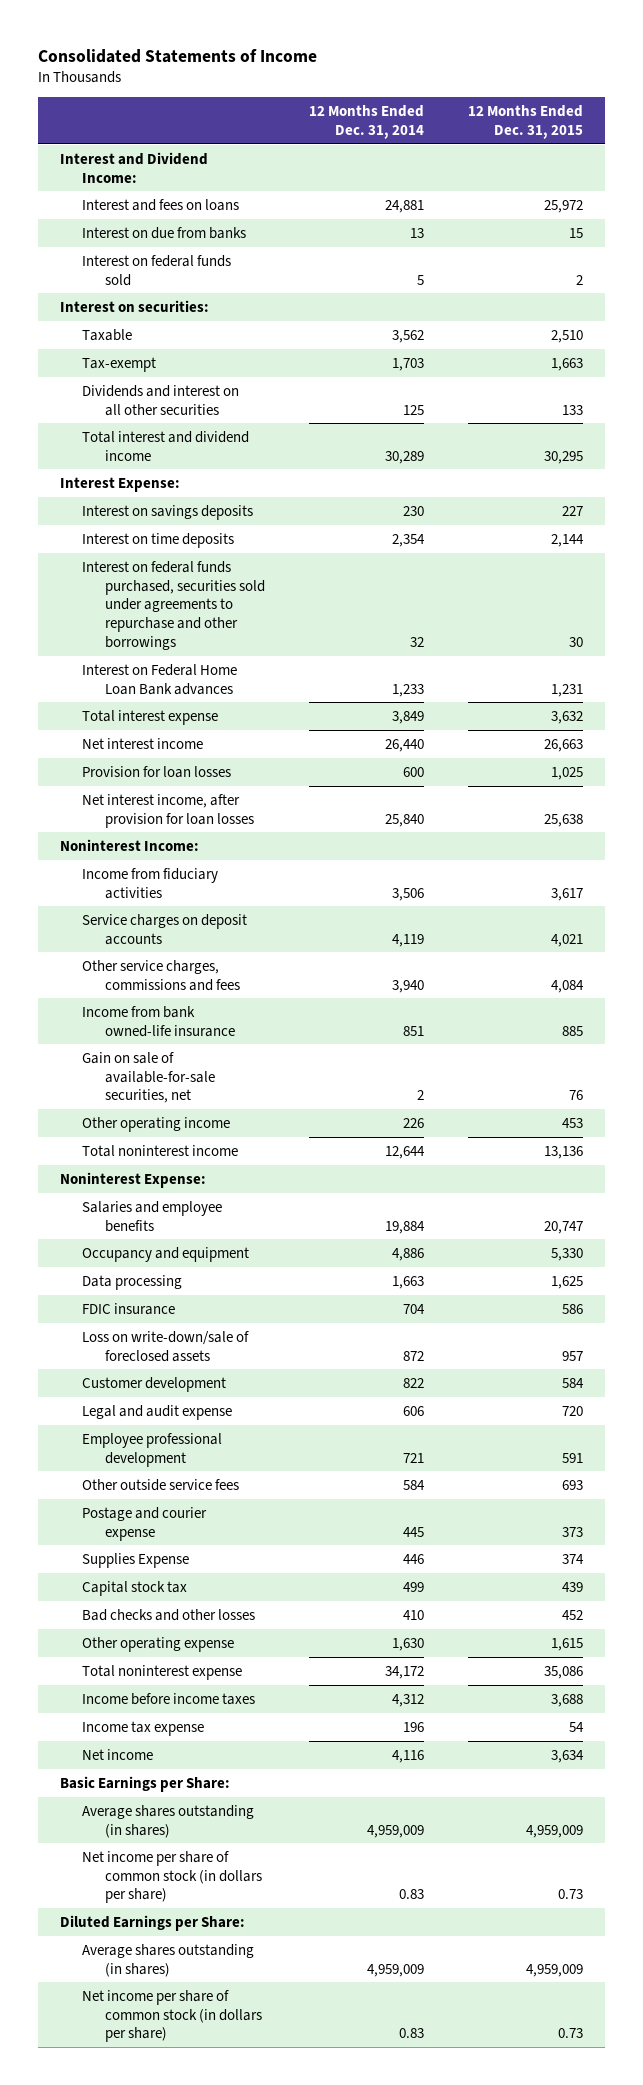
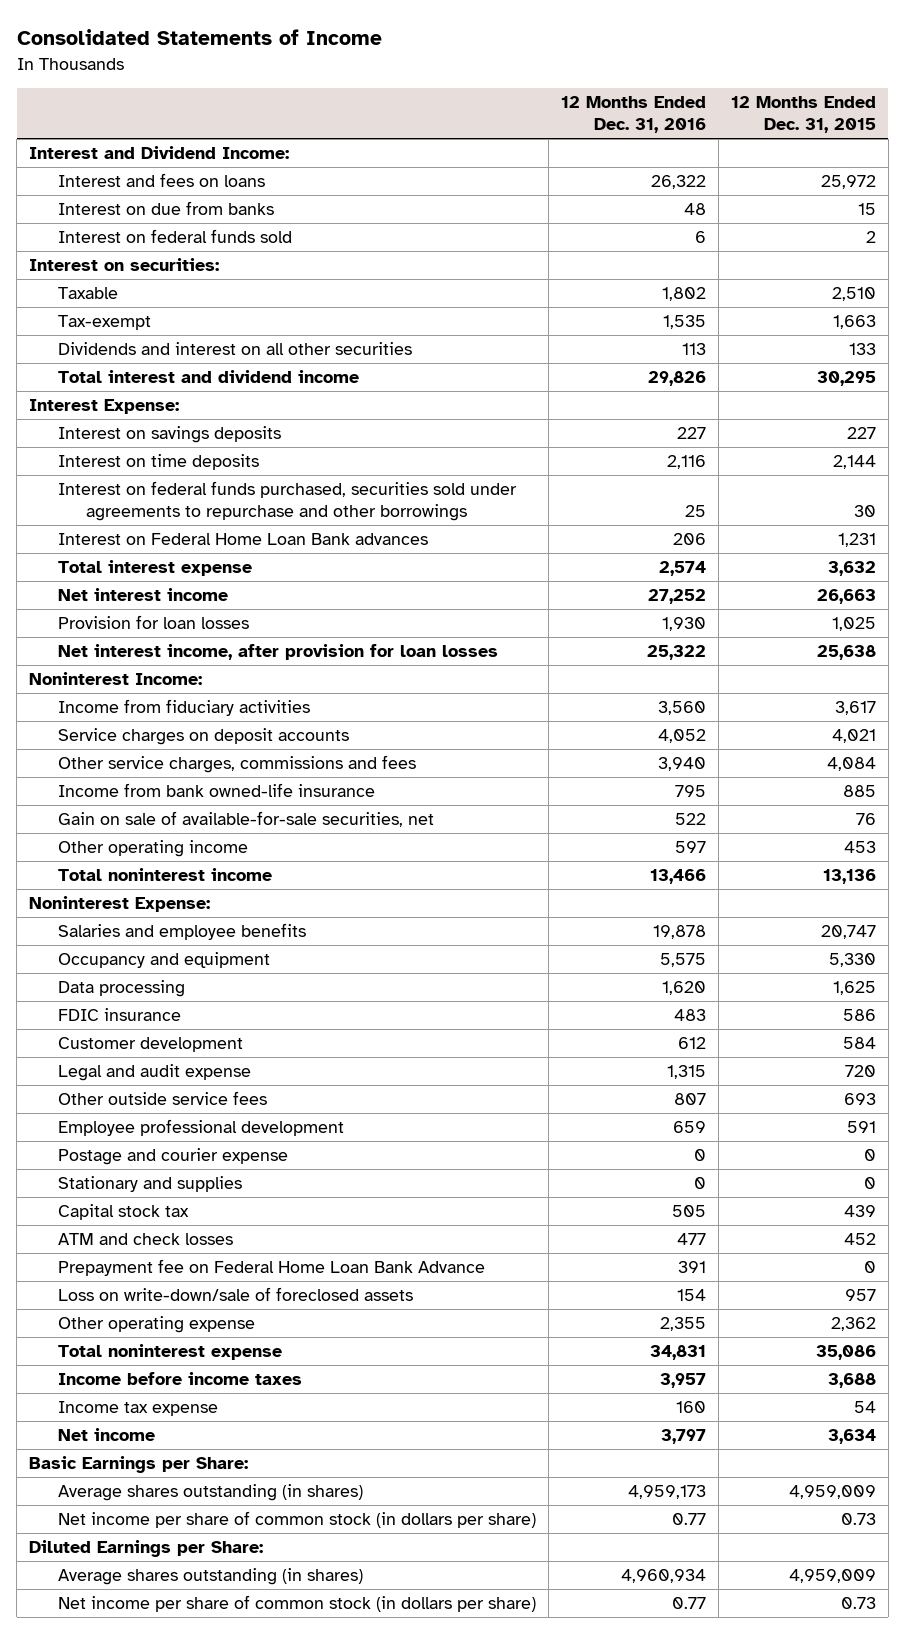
[308,104,424,139] 12 Months Ended Dec. 31, 2014 -> none
none -> [560,96,706,133] 12 Months Ended Dec. 31, 2016
[82,1432,223,1467] Employee professional development -> [57,1119,344,1137] Employee professional development
[561,1526,583,1537] 373 -> [863,1149,876,1162] 0
[82,1552,190,1568] Supplies Expense -> [57,1176,242,1193] Stationary and supplies
[561,1553,584,1564] 374 -> [863,1177,876,1190] 0
[82,1608,256,1621] Bad checks and other losses -> [57,1233,233,1246] ATM and check losses
none -> [57,1259,485,1277] Prepayment fee on Federal Home Loan Bank Advance
[82,1330,250,1362] Loss on write-down/sale of foreclosed assets -> [57,1287,413,1302] Loss on write-down/sale of foreclosed assets
[550,1637,583,1651] 1,615 -> [830,1317,876,1332] 2,362

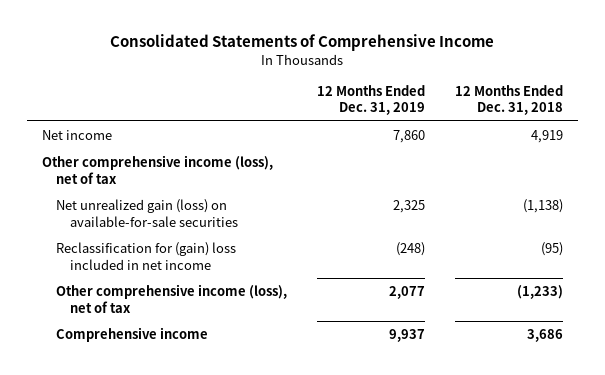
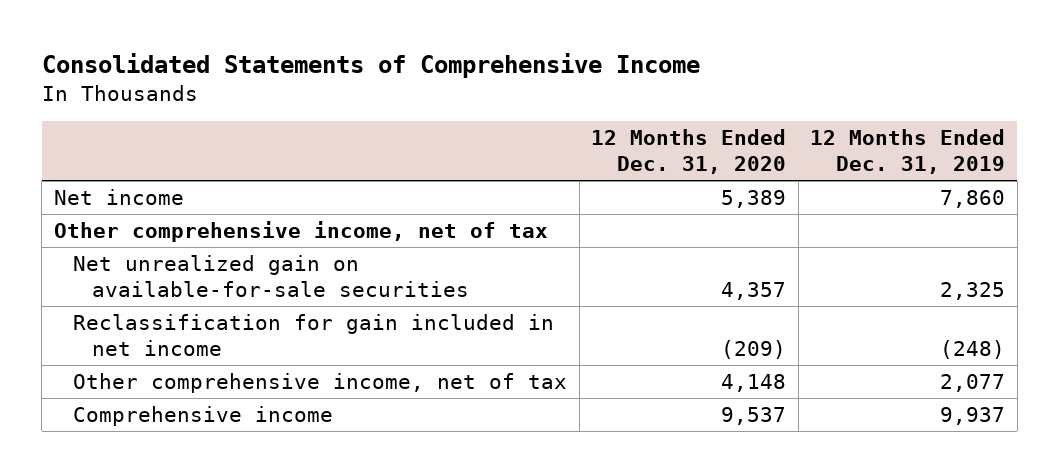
[454,84,563,116] 12 Months Ended Dec. 31, 2018 -> none
none -> [591,129,787,175] 12 Months Ended Dec. 31, 2020
[41,155,273,184] Other comprehensive income (loss), net of tax -> [53,220,548,242] Other comprehensive income, net of tax
[55,199,238,227] Net unrealized gain (loss) on available-for-sale securities -> [73,254,470,297] Net unrealized gain on available-for-sale securities
[55,242,236,270] Reclassification for (gain) loss included in net income -> [73,313,555,356] Reclassification for gain included in net income
[55,284,287,313] Other comprehensive income (loss), net of tax -> [73,372,568,393] Other comprehensive income, net of tax

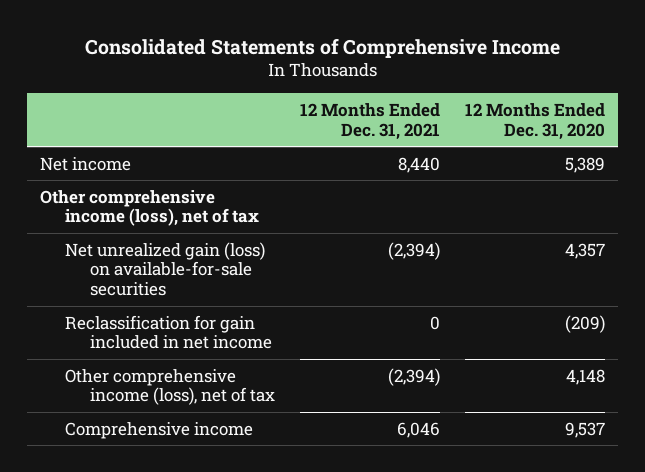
[810,129,1006,175] 12 Months Ended Dec. 31, 2019 -> none
none -> [300,102,441,140] 12 Months Ended Dec. 31, 2021
[53,220,548,242] Other comprehensive income, net of tax -> [39,189,260,227] Other comprehensive income (loss), net of tax
[73,254,470,297] Net unrealized gain on available-for-sale securities -> [65,241,266,297] Net unrealized gain (loss) on available-for-sale securities
[73,372,568,393] Other comprehensive income, net of tax -> [65,368,276,406] Other comprehensive income (loss), net of tax

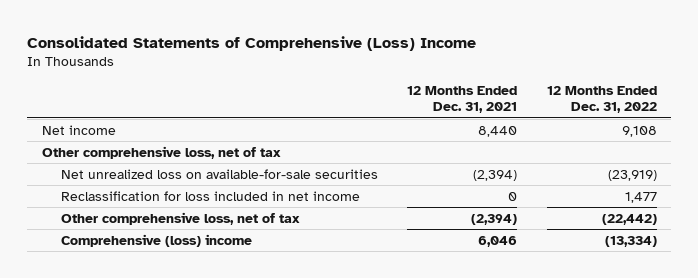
[84,37,560,58] Consolidated Statements of Comprehensive Income -> [27,35,477,51] Consolidated Statements of Comprehensive (Loss) Income
[465,102,606,140] 12 Months Ended Dec. 31, 2020 -> none
none -> [546,85,657,114] 12 Months Ended Dec. 31, 2022
[39,189,260,227] Other comprehensive income (loss), net of tax -> [41,145,281,159] Other comprehensive loss, net of tax
[65,241,266,297] Net unrealized gain (loss) on available-for-sale securities -> [60,168,378,179] Net unrealized loss on available-for-sale securities
[65,314,273,350] Reclassification for gain included in net income -> [60,190,360,201] Reclassification for loss included in net income
[65,368,276,406] Other comprehensive income (loss), net of tax -> [60,211,300,225] Other comprehensive loss, net of tax
[65,421,254,439] Comprehensive income -> [60,233,252,247] Comprehensive (loss) income

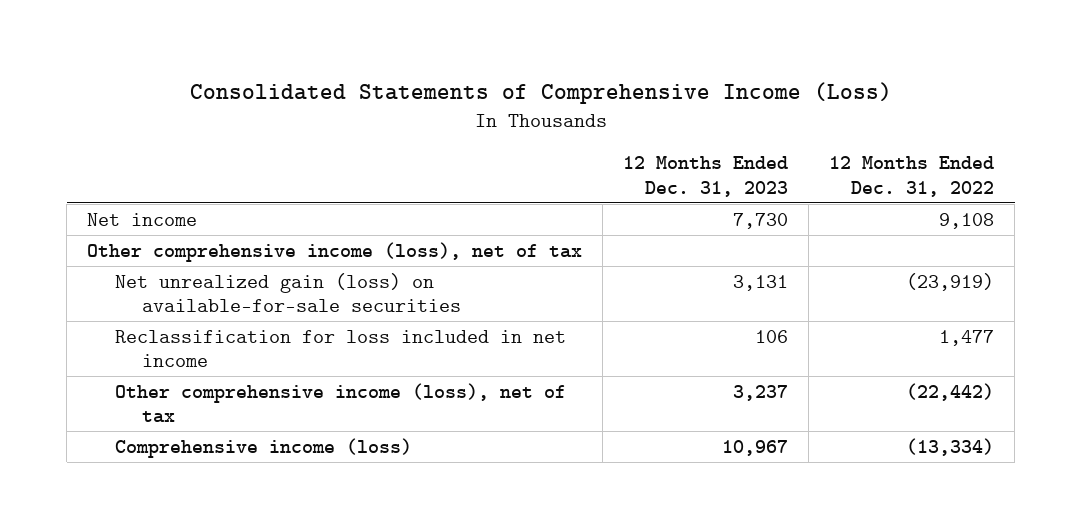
[27,35,477,51] Consolidated Statements of Comprehensive (Loss) Income -> [189,81,892,104] Consolidated Statements of Comprehensive Income (Loss)
[407,85,518,114] 12 Months Ended Dec. 31, 2021 -> none
none -> [623,155,789,197] 12 Months Ended Dec. 31, 2023
[41,145,281,159] Other comprehensive loss, net of tax -> [87,241,583,262] Other comprehensive income (loss), net of tax
[60,168,378,179] Net unrealized loss on available-for-sale securities -> [114,272,461,313] Net unrealized gain (loss) on available-for-sale securities
[60,211,300,225] Other comprehensive loss, net of tax -> [114,382,566,424] Other comprehensive income (loss), net of tax
[60,233,252,247] Comprehensive (loss) income -> [114,437,412,458] Comprehensive income (loss)

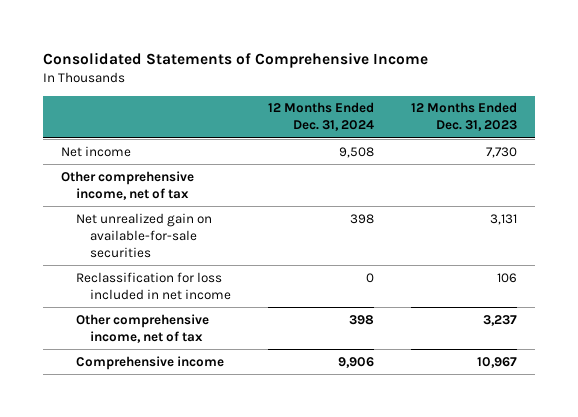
[189,81,892,104] Consolidated Statements of Comprehensive Income (Loss) -> [42,51,428,68] Consolidated Statements of Comprehensive Income
[829,155,995,197] 12 Months Ended Dec. 31, 2022 -> none
none -> [267,102,374,132] 12 Months Ended Dec. 31, 2024
[87,241,583,262] Other comprehensive income (loss), net of tax -> [61,170,195,200] Other comprehensive income, net of tax
[114,272,461,313] Net unrealized gain (loss) on available-for-sale securities -> [75,212,212,258] Net unrealized gain on available-for-sale securities
[114,382,566,424] Other comprehensive income (loss), net of tax -> [75,313,209,343] Other comprehensive income, net of tax
[114,437,412,458] Comprehensive income (loss) -> [75,355,224,370] Comprehensive income

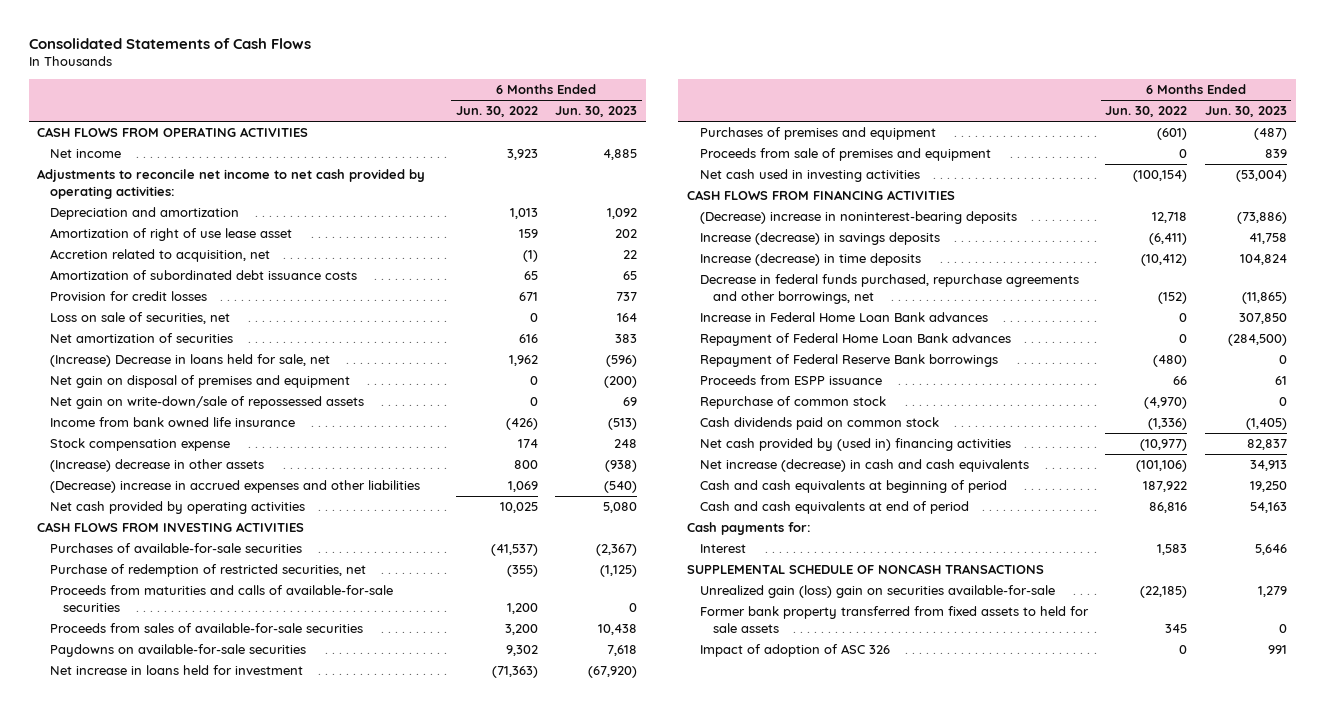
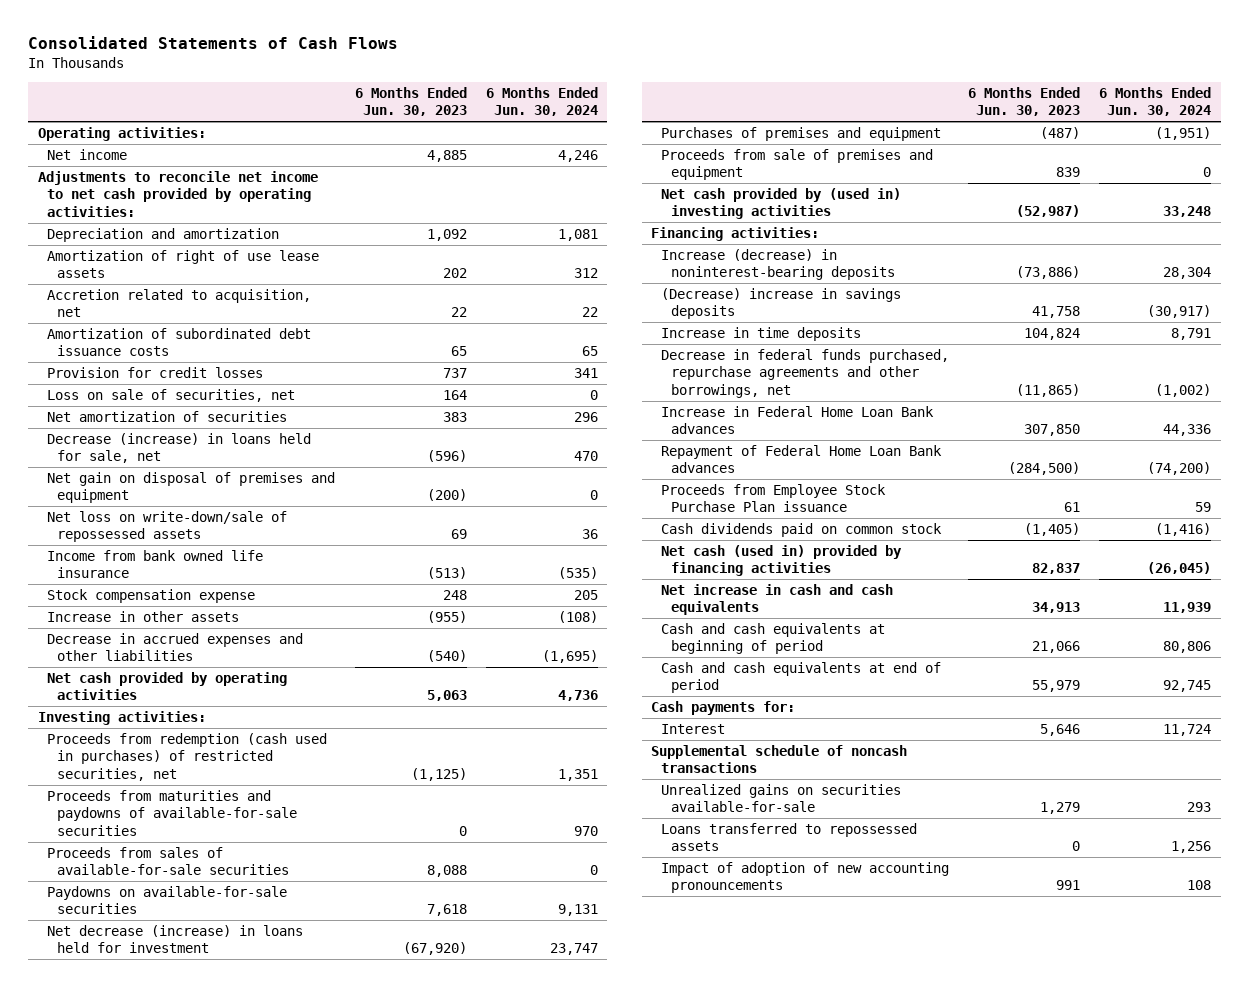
[455,106,538,118] Jun. 30, 2022 -> none
none -> [485,86,598,117] 6 Months Ended Jun. 30, 2024
[37,127,309,138] CASH FLOWS FROM OPERATING ACTIVITIES -> [37,127,206,142] Operating activities:
[50,228,293,242] Amortization of right of use lease asset -> [47,250,320,279] Amortization of right of use lease assets
[50,354,331,368] (Increase) Decrease in loans held for sale, net -> [47,433,312,464] Decrease (increase) in loans held for sale, net
[50,396,365,410] Net gain on write-down/sale of repossessed assets -> [47,511,288,543] Net loss on write-down/sale of repossessed assets
[50,543,303,554] Purchases of available-for-sale securities -> none
[50,459,265,473] (Increase) decrease in other assets -> [47,611,240,623] Increase in other assets
[605,460,638,473] (938) -> [426,611,467,624] (955)
[50,480,421,494] (Decrease) increase in accrued expenses and other liabilities -> [47,633,304,662] Decrease in accrued expenses and other liabilities
[603,502,638,514] 5,080 -> [426,690,467,702] 5,063
[37,522,305,533] CASH FLOWS FROM INVESTING ACTIVITIES -> [37,711,206,726] Investing activities:
[50,564,367,578] Purchase of redemption of restricted securities, net -> [47,733,328,781] Proceeds from redemption (cash used in purchases) of restricted securities, net
[50,585,394,612] Proceeds from maturities and calls of available-for-sale securities -> [47,790,298,836] Proceeds from maturities and paydowns of available-for-sale securities
[598,624,638,636] 10,438 -> [426,865,467,878] 8,088
[50,665,304,676] Net increase in loans held for investment -> [47,925,304,954] Net decrease (increase) in loans held for investment
[699,169,920,183] Net cash used in investing activities -> [660,188,901,220] Net cash provided by (used in) investing activities
[1235,170,1287,183] (53,004) -> [1016,205,1081,218] (52,987)
[687,190,956,201] CASH FLOWS FROM FINANCING ACTIVITIES -> [651,227,820,242] Financing activities:
[699,211,1017,225] (Decrease) increase in noninterest-bearing deposits -> [660,249,895,281] Increase (decrease) in noninterest-bearing deposits
[699,232,940,246] Increase (decrease) in savings deposits -> [660,288,901,320] (Decrease) increase in savings deposits
[699,253,921,267] Increase (decrease) in time deposits -> [660,327,861,342] Increase in time deposits
[699,354,998,368] Repayment of Federal Reserve Bank borrowings -> none
[699,396,886,410] Repurchase of common stock -> none
[699,375,882,386] Proceeds from ESPP issuance -> [660,484,886,513] Proceeds from Employee Stock Purchase Plan issuance
[699,438,1011,452] Net cash provided by (used in) financing activities -> [660,545,902,577] Net cash (used in) provided by financing activities
[699,459,1029,473] Net increase (decrease) in cash and cash equivalents -> [660,584,893,616] Net increase in cash and cash equivalents
[1249,481,1287,493] 19,250 -> [1032,641,1081,654] 21,066
[1249,502,1287,514] 54,163 -> [1032,680,1081,693] 55,979
[699,606,1089,633] Former bank property transferred from fixed assets to held for sale assets -> none
[687,564,1045,575] SUPPLEMENTAL SCHEDULE OF NONCASH TRANSACTIONS -> [651,745,908,774] Supplemental schedule of noncash transactions
[699,585,1055,599] Unrealized gain (loss) gain on securities available-for-sale -> [660,784,901,813] Unrealized gains on securities available-for-sale
none -> [660,823,917,852] Loans transferred to repossessed assets
[699,644,890,658] Impact of adoption of ASC 326 -> [660,862,949,894] Impact of adoption of new accounting pronouncements

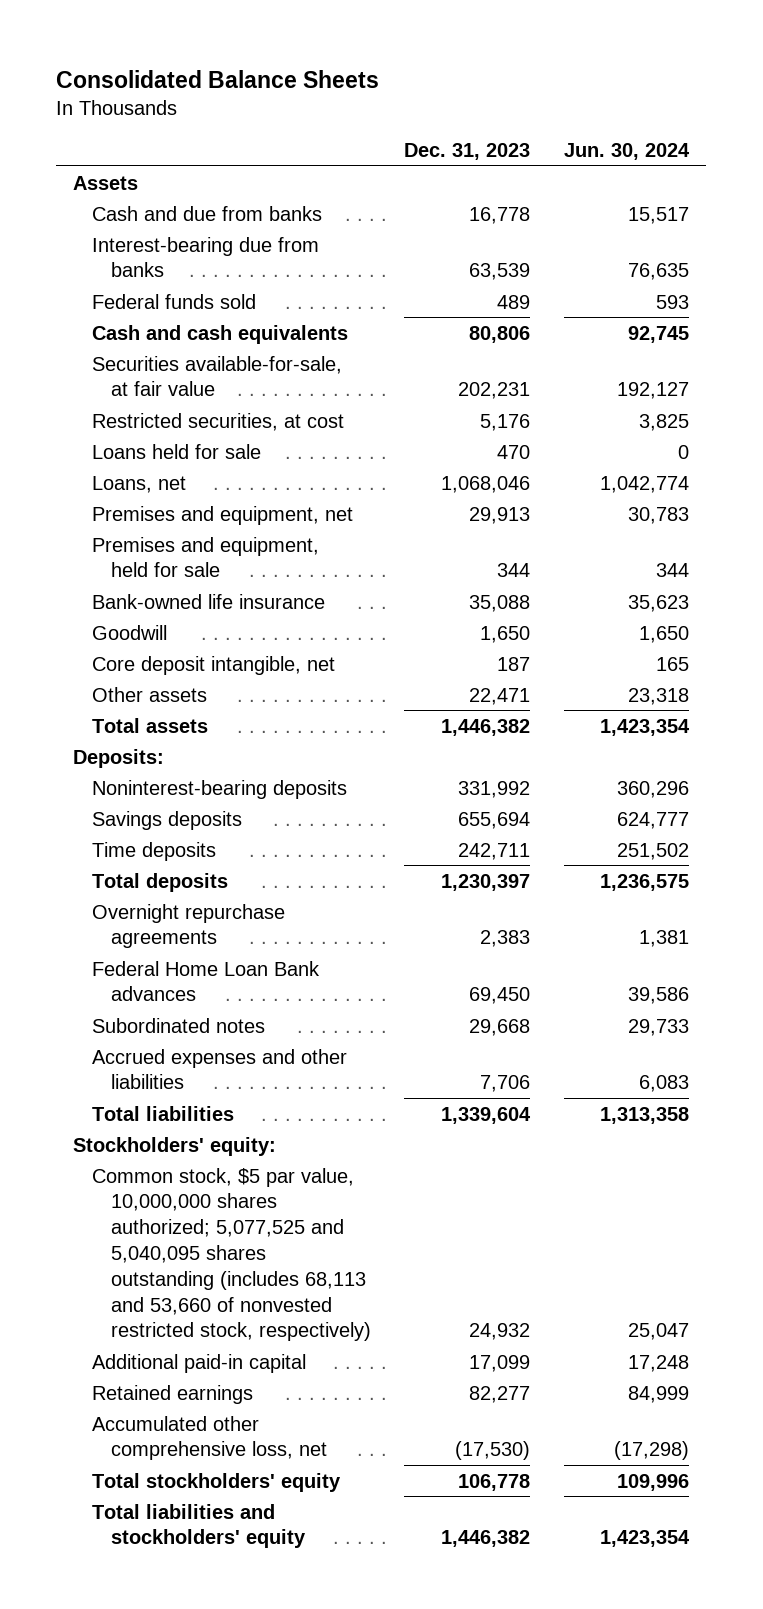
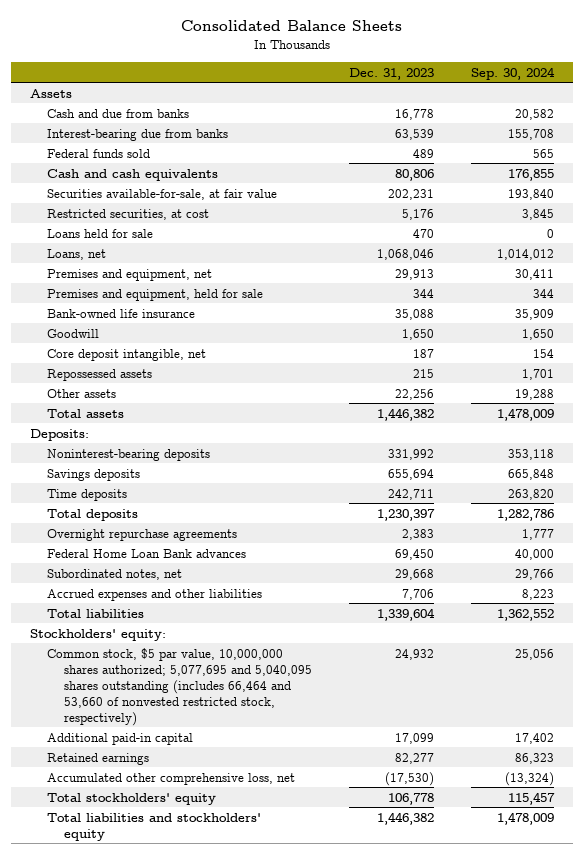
[564,143,691,161] Jun. 30, 2024 -> none
none -> [471,66,556,80] Sep. 30, 2024
none -> [47,368,153,381] Repossessed assets
[469,687,531,705] 22,471 -> [395,388,435,400] 22,256
[91,1017,265,1033] Subordinated notes -> [47,568,183,580] Subordinated notes, net
[91,1167,371,1342] Common stock, $5 par value, 10,000,000 shares authorized; 5,077,525 and 5,040,095 shares outstanding (includes 68,113 and 53,660 of nonvested restricted stock, respectively) -> [47,647,313,726] Common stock, $5 par value, 10,000,000 shares authorized; 5,077,695 and 5,040,095 shares outstanding (includes 66,464 and 53,660 of nonvested restricted stock, respectively)

